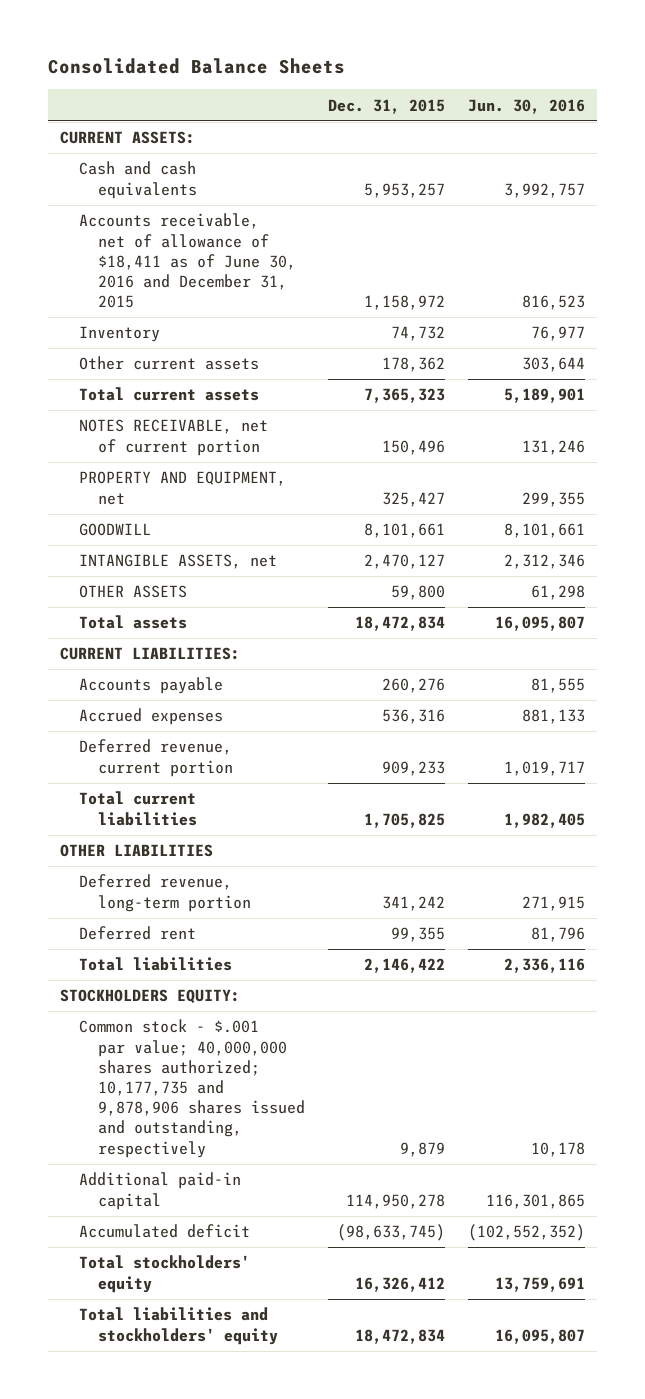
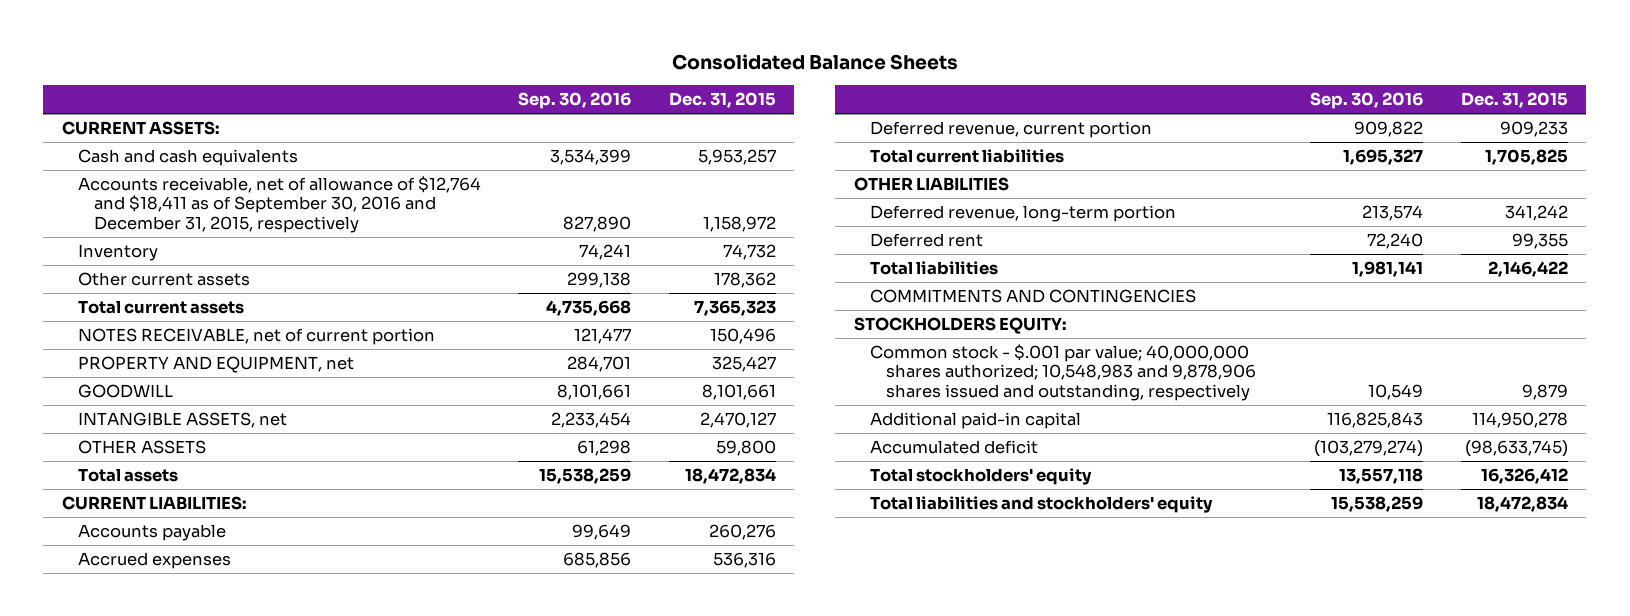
[468,98,586,114] Jun. 30, 2016 -> none
none -> [518,92,632,110] Sep. 30, 2016
[78,213,297,309] Accounts receivable, net of allowance of $18,411 as of June 30, 2016 and December 31, 2015 -> [78,176,482,233] Accounts receivable, net of allowance of $12,764 and $18,411 as of September 30, 2016 and December 31, 2015, respectively
none -> [870,289,1197,304] COMMITMENTS AND CONTINGENCIES
[78,1019,306,1158] Common stock - $.001 par value; 40,000,000 shares authorized; 10,177,735 and 9,878,906 shares issued and outstanding, respectively -> [870,344,1257,401] Common stock - $.001 par value; 40,000,000 shares authorized; 10,548,983 and 9,878,906 shares issued and outstanding, respectively

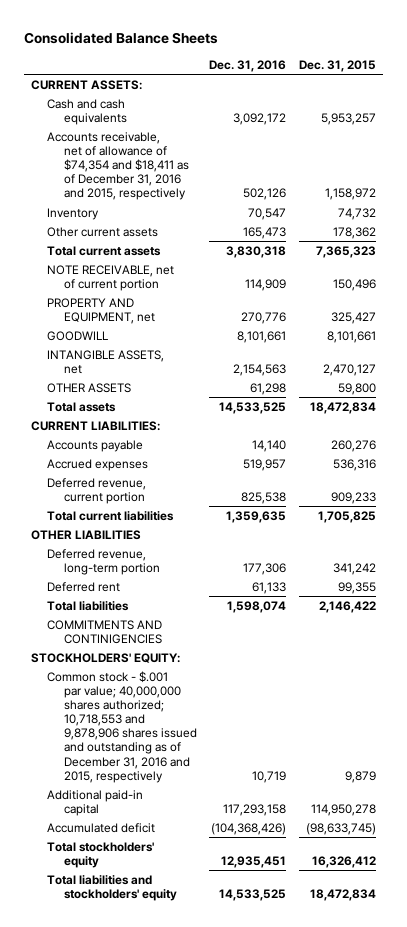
[518,92,632,110] Sep. 30, 2016 -> none
none -> [209,59,287,72] Dec. 31, 2016
[78,176,482,233] Accounts receivable, net of allowance of $12,764 and $18,411 as of September 30, 2016 and December 31, 2015, respectively -> [47,131,189,201] Accounts receivable, net of allowance of $74,354 and $18,411 as of December 31, 2016 and 2015, respectively
[78,328,436,346] NOTES RECEIVABLE, net of current portion -> [47,264,175,292] NOTE RECEIVABLE, net of current portion
[870,289,1197,304] COMMITMENTS AND CONTINGENCIES -> [47,619,163,645] COMMITMENTS AND CONTINIGENCIES
[853,317,1067,335] STOCKHOLDERS EQUITY: -> [30,652,180,663] STOCKHOLDERS' EQUITY:
[870,344,1257,401] Common stock - $.001 par value; 40,000,000 shares authorized; 10,548,983 and 9,878,906 shares issued and outstanding, respectively -> [47,670,197,783] Common stock - $.001 par value; 40,000,000 shares authorized; 10,718,553 and 9,878,906 shares issued and outstanding as of December 31, 2016 and 2015, respectively

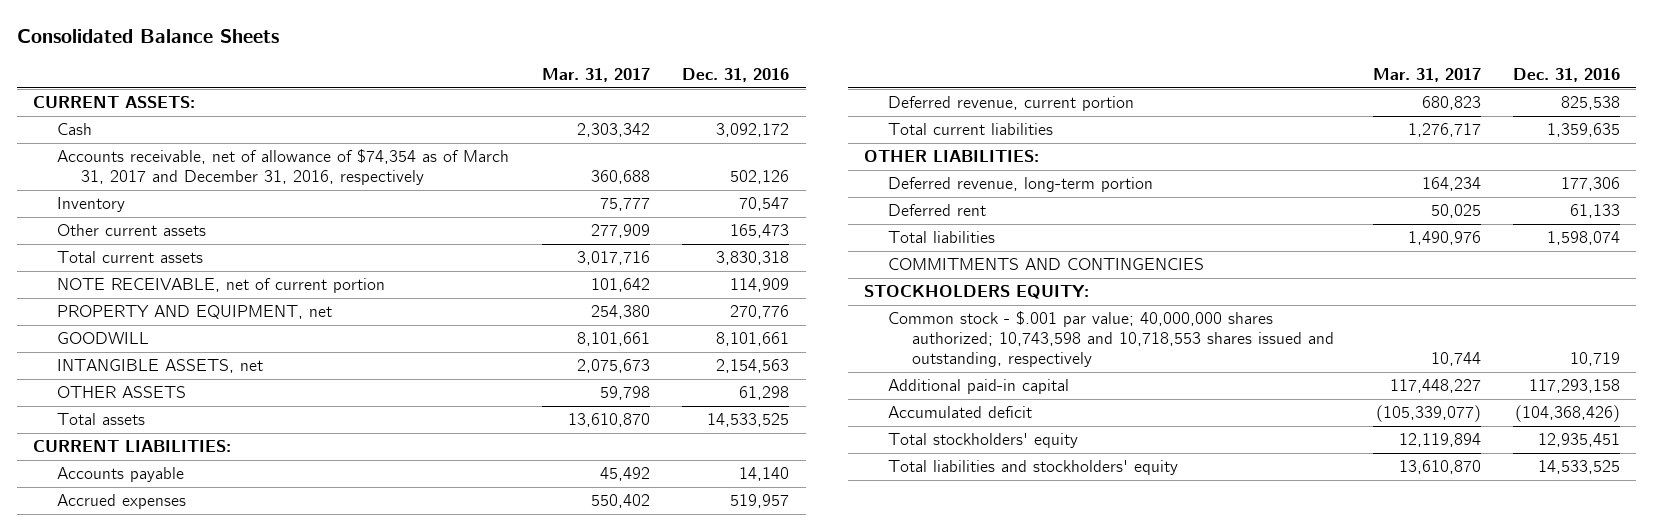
[299,59,377,72] Dec. 31, 2015 -> none
none -> [541,67,650,82] Mar. 31, 2017
[47,98,127,126] Cash and cash equivalents -> [57,123,93,136] Cash
[47,131,189,201] Accounts receivable, net of allowance of $74,354 and $18,411 as of December 31, 2016 and 2015, respectively -> [57,149,510,186] Accounts receivable, net of allowance of $74,354 as of March 31, 2017 and December 31, 2016, respectively
[30,529,141,540] OTHER LIABILITIES -> [864,150,1040,163] OTHER LIABILITIES:
[47,619,163,645] COMMITMENTS AND CONTINIGENCIES -> [888,258,1205,271] COMMITMENTS AND CONTINGENCIES
[30,652,180,663] STOCKHOLDERS' EQUITY: -> [864,285,1090,300] STOCKHOLDERS EQUITY:
[47,670,197,783] Common stock - $.001 par value; 40,000,000 shares authorized; 10,718,553 and 9,878,906 shares issued and outstanding as of December 31, 2016 and 2015, respectively -> [888,311,1335,368] Common stock - $.001 par value; 40,000,000 shares authorized; 10,743,598 and 10,718,553 shares issued and outstanding, respectively

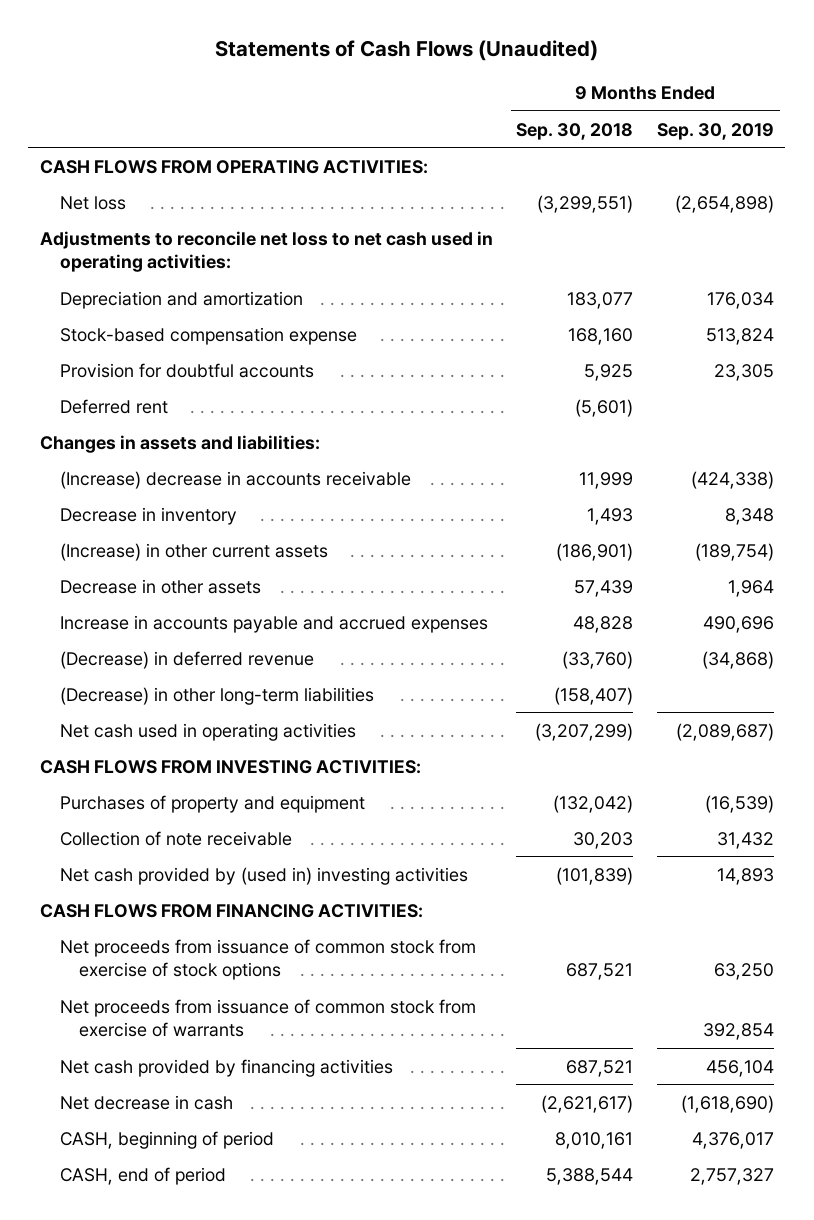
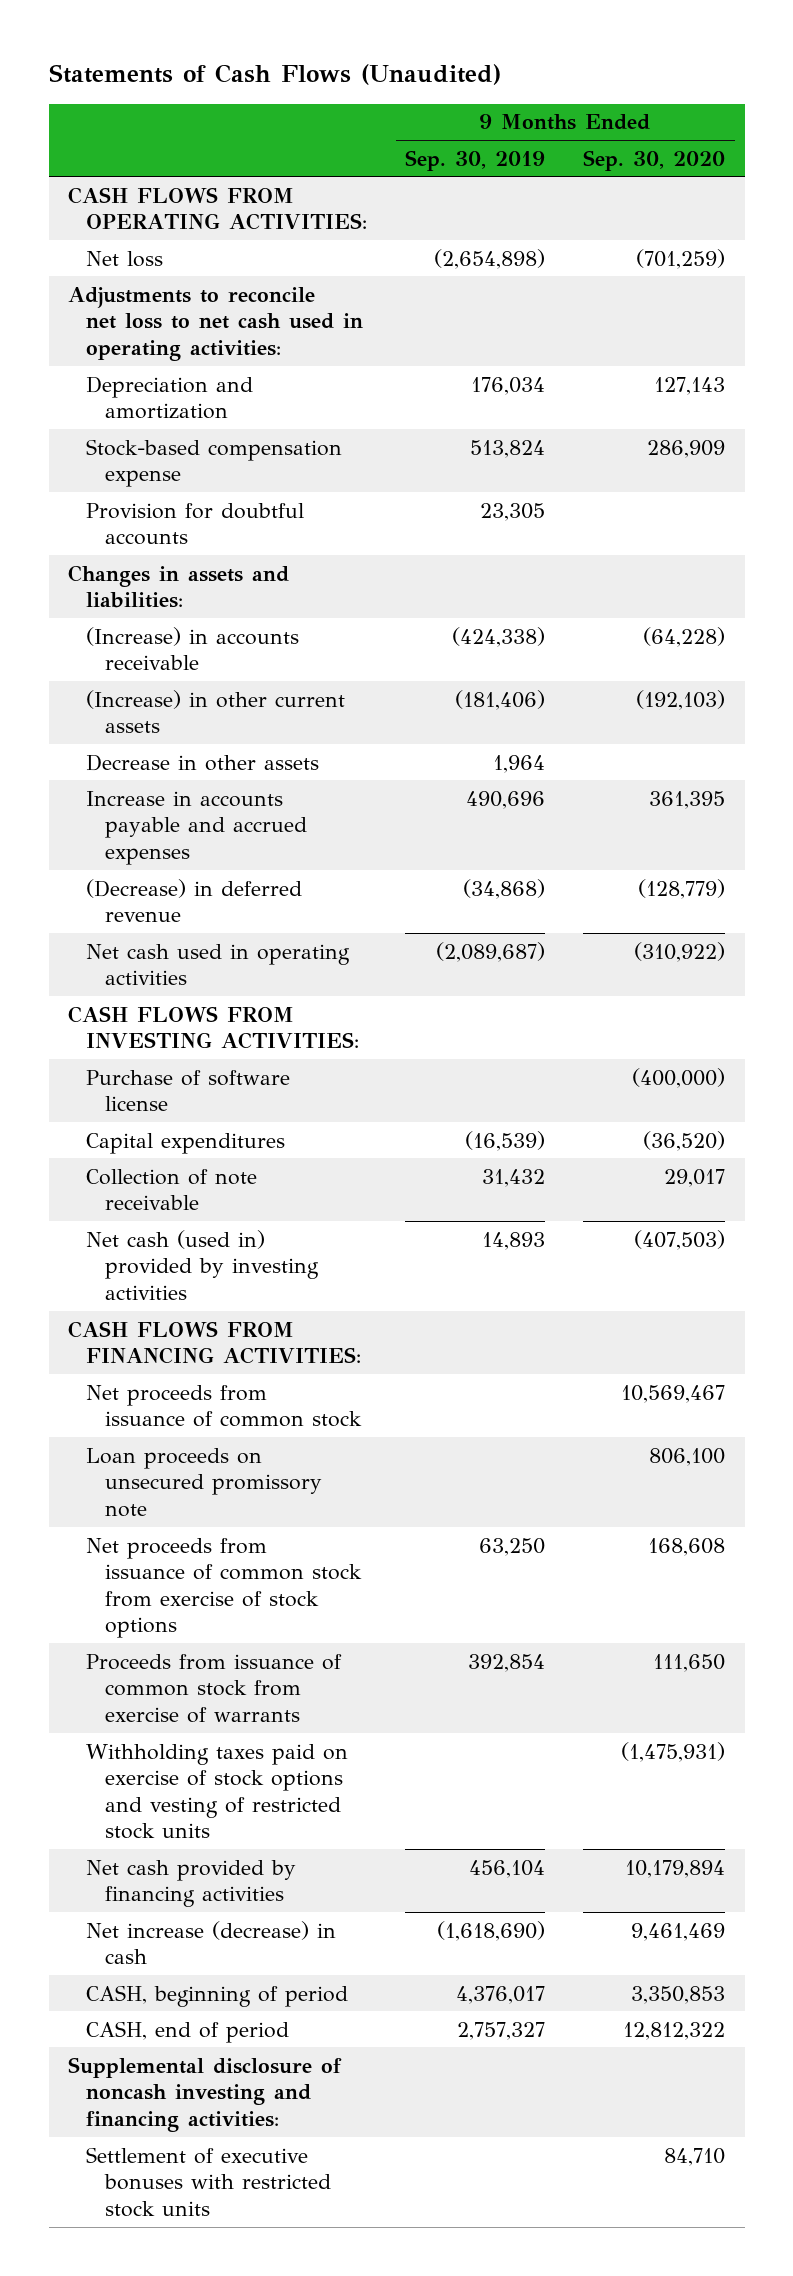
[516,122,634,140] Sep. 30, 2018 -> none
none -> [583,149,726,171] Sep. 30, 2020
[59,398,168,414] Deferred rent -> none
[59,506,237,525] Decrease in inventory -> none
[59,470,411,489] (Increase) decrease in accounts receivable -> [86,626,300,671] (Increase) in accounts receivable
[694,542,774,561] (189,754) -> [455,689,546,710] (181,406)
[59,686,374,705] (Decrease) in other long-term liabilities -> none
none -> [86,1069,291,1112] Purchase of software license
[59,794,365,813] Purchases of property and equipment -> [86,1132,286,1154] Capital expenditures
[59,866,468,885] Net cash provided by (used in) investing activities -> [86,1229,319,1300] Net cash (used in) provided by investing activities
none -> [86,1384,362,1428] Net proceeds from issuance of common stock
none -> [86,1447,322,1517] Loan proceeds on unsecured promissory note
[59,998,476,1038] Net proceeds from issuance of common stock from exercise of warrants -> [86,1653,343,1723] Proceeds from issuance of common stock from exercise of warrants
none -> [86,1743,349,1840] Withholding taxes paid on exercise of stock options and vesting of restricted stock units
[59,1094,233,1110] Net decrease in cash -> [86,1920,337,1965] Net increase (decrease) in cash
none -> [67,2056,342,2132] Supplemental disclosure of noncash investing and financing activities:
none -> [86,2146,331,2217] Settlement of executive bonuses with restricted stock units

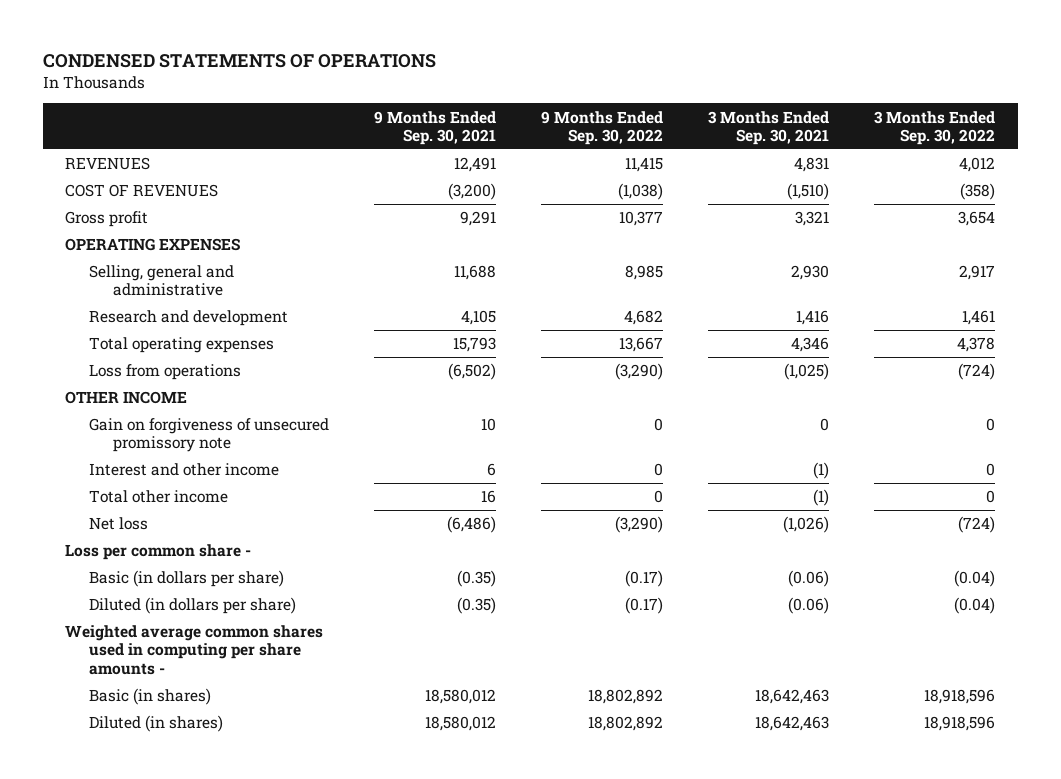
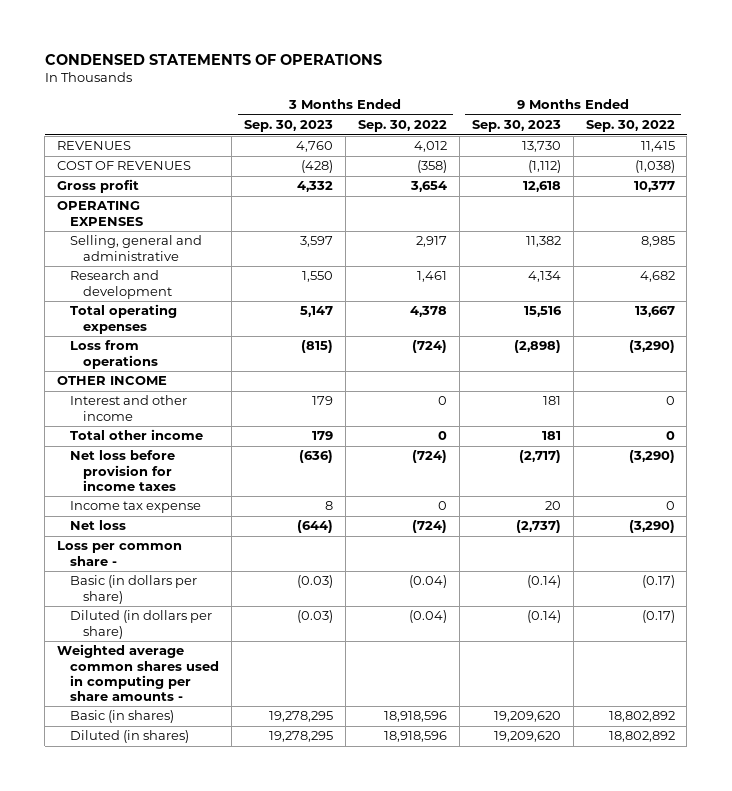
[374,110,497,145] 9 Months Ended Sep. 30, 2021 -> none
[708,110,830,145] 3 Months Ended Sep. 30, 2021 -> none
none -> [243,120,333,133] Sep. 30, 2023
none -> [471,120,561,133] Sep. 30, 2023
[89,418,330,453] Gain on forgiveness of unsecured promissory note -> none
none -> [70,450,177,491] Net loss before provision for income taxes
none -> [70,501,202,514] Income tax expense

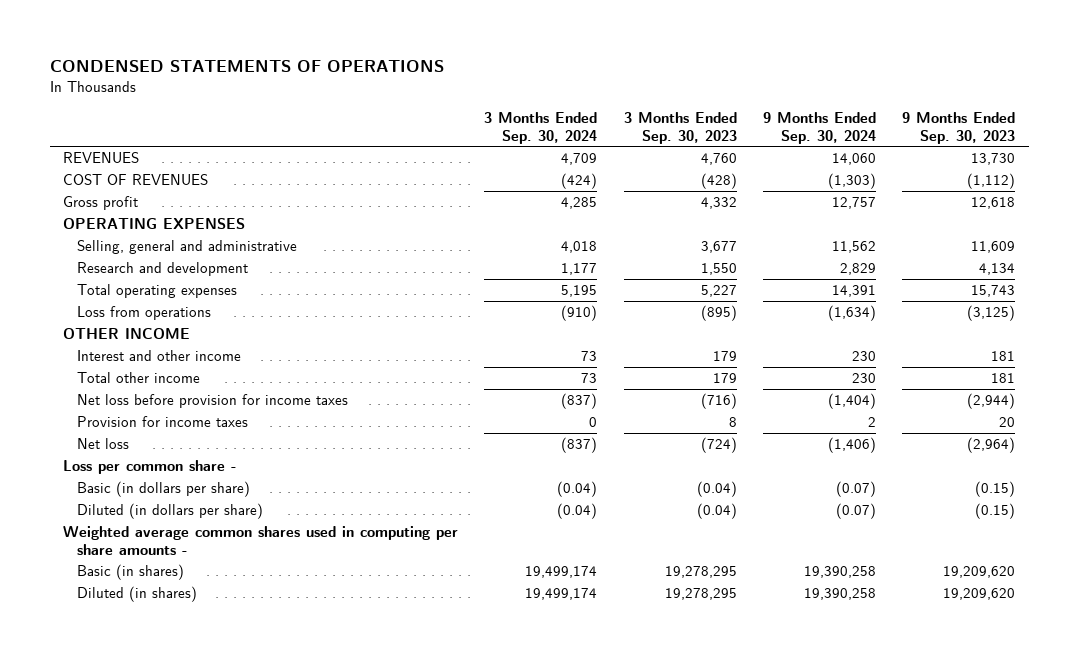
[357,120,447,133] Sep. 30, 2022 -> none
[585,120,675,133] Sep. 30, 2022 -> none
none -> [484,111,598,144] 3 Months Ended Sep. 30, 2024
none -> [762,111,876,144] 9 Months Ended Sep. 30, 2024
[299,236,333,248] 3,597 -> [700,240,737,253] 3,677
[525,236,561,248] 11,382 -> [971,240,1016,253] 11,609
[299,306,333,318] 5,147 -> [700,284,737,297] 5,227
[523,306,562,318] 15,516 -> [971,284,1016,297] 15,743
[300,340,333,354] (815) -> [700,304,737,321] (895)
[513,340,561,354] (2,898) -> [967,304,1016,321] (3,125)
[298,450,333,464] (636) -> [700,392,737,409] (716)
[518,450,561,464] (2,717) -> [967,392,1016,409] (2,944)
[70,501,202,514] Income tax expense -> [76,415,248,427] Provision for income taxes
[296,520,333,534] (644) -> [700,436,737,453] (724)
[515,520,561,534] (2,737) -> [967,436,1016,453] (2,964)
[296,575,333,589] (0.03) -> [696,480,737,497] (0.04)
[526,575,561,589] (0.14) -> [975,480,1016,497] (0.15)
[296,610,333,624] (0.03) -> [696,502,737,519] (0.04)
[526,610,561,624] (0.14) -> [975,502,1016,519] (0.15)

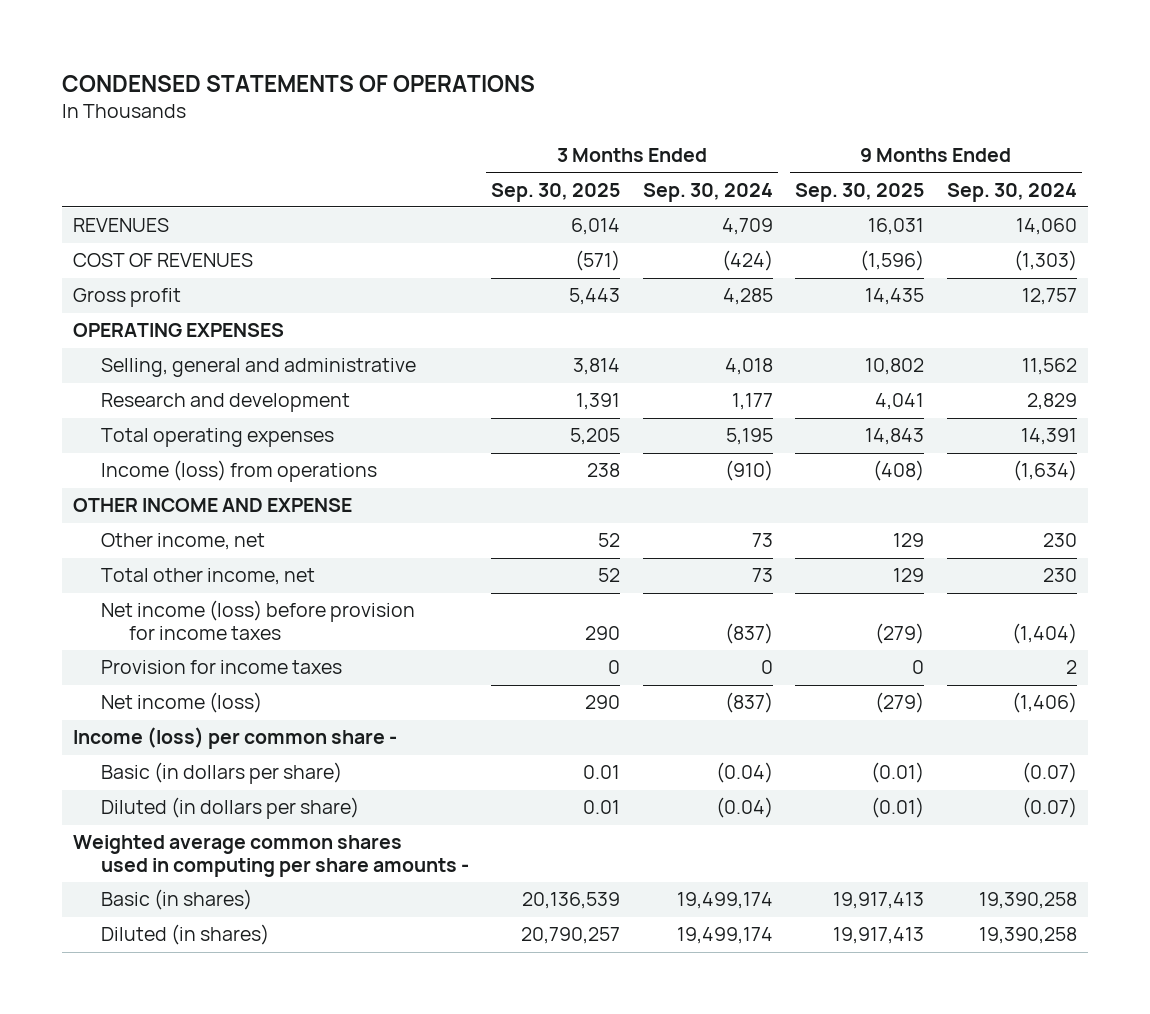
[623,111,737,144] 3 Months Ended Sep. 30, 2023 -> none
[902,111,1016,144] 9 Months Ended Sep. 30, 2023 -> none
none -> [491,182,621,202] Sep. 30, 2025
none -> [795,182,925,202] Sep. 30, 2025
[76,305,211,320] Loss from operations -> [101,460,378,483] Income (loss) from operations
[62,327,190,339] OTHER INCOME -> [73,498,353,513] OTHER INCOME AND EXPENSE
[76,349,241,361] Interest and other income -> [101,533,266,551] Other income, net
[76,371,200,383] Total other income -> [101,568,316,586] Total other income, net
[76,393,348,408] Net loss before provision for income taxes -> [101,600,416,640] Net income (loss) before provision for income taxes
[76,437,129,449] Net loss -> [101,692,263,714] Net income (loss)
[62,459,237,474] Loss per common share - -> [73,727,398,750] Income (loss) per common share -

